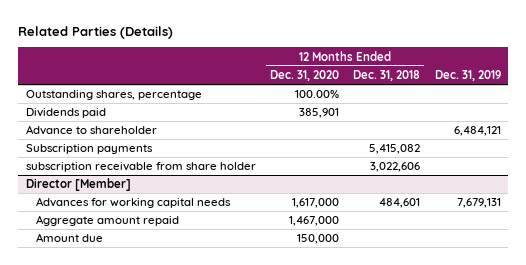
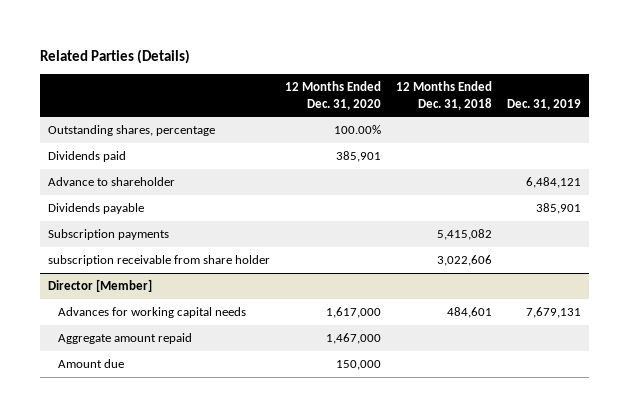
none -> [47,203,144,215] Dividends payable

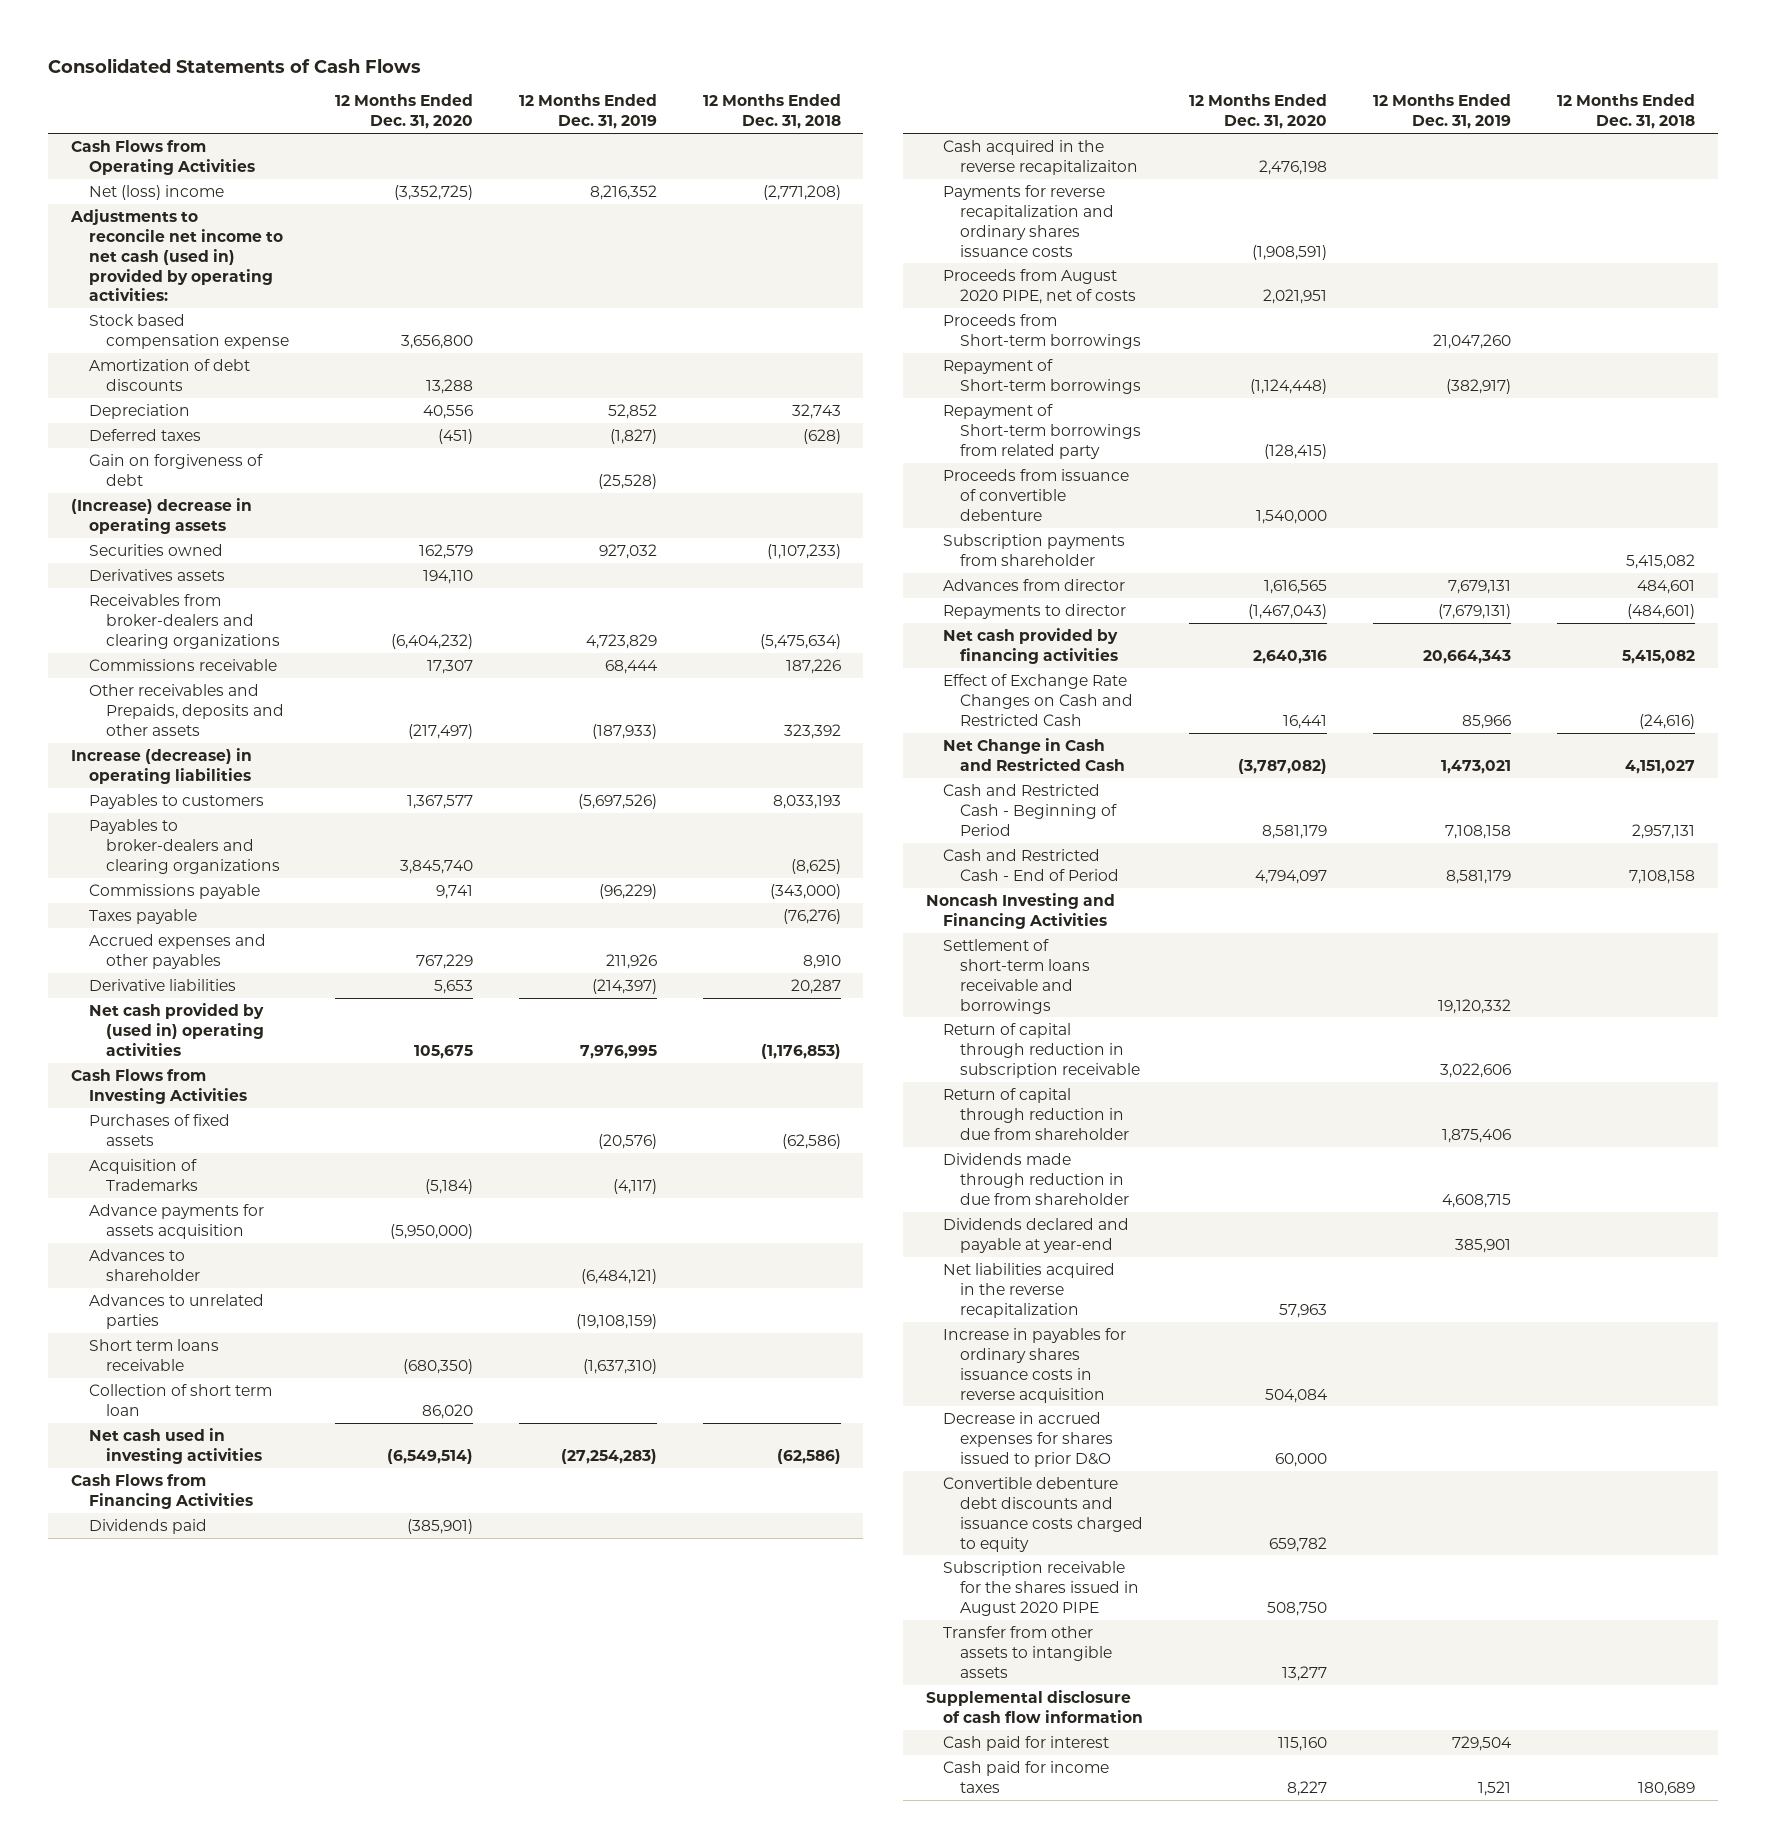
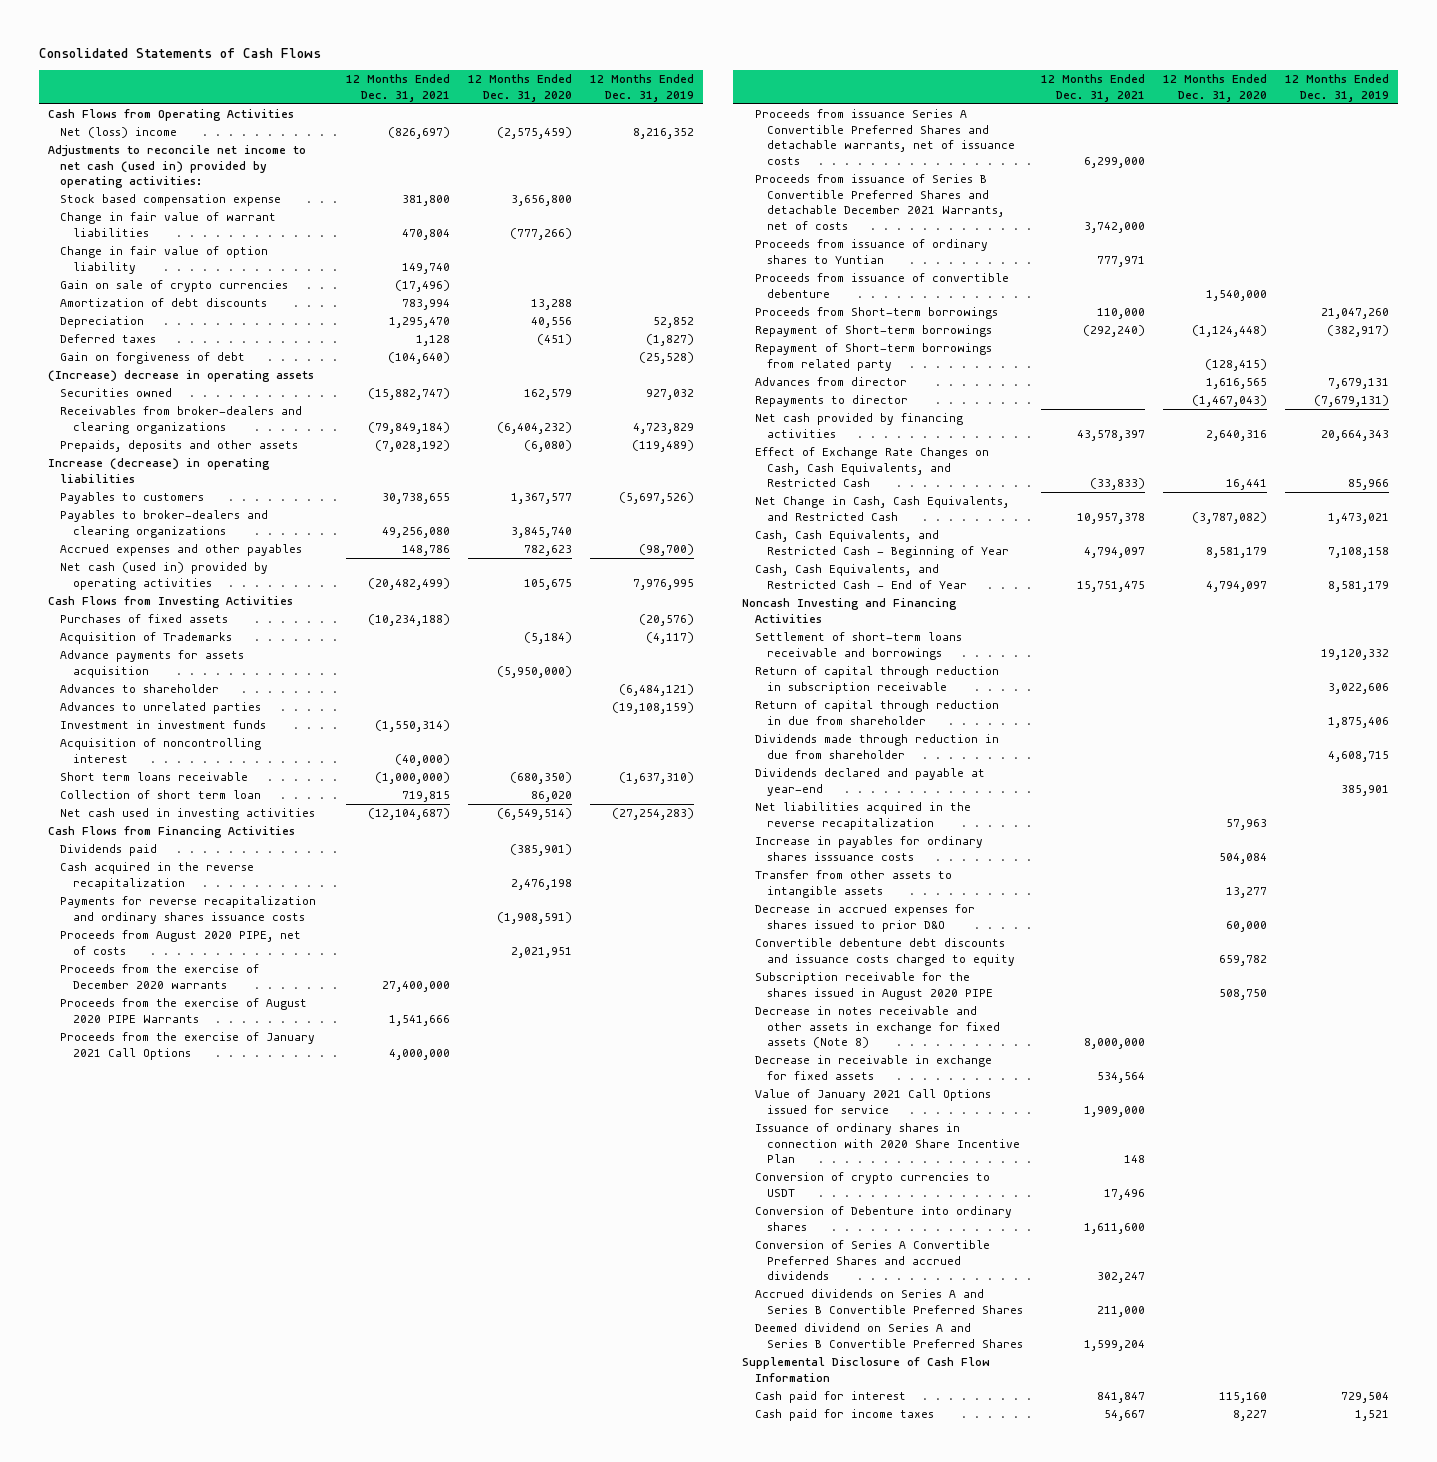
[702,94,841,130] 12 Months Ended Dec. 31, 2018 -> none
none -> [346,74,451,102] 12 Months Ended Dec. 31, 2021
[393,184,473,200] (3,352,725) -> [497,127,573,140] (2,575,459)
none -> [60,212,277,237] Change in fair value of warrant liabilities
none -> [60,246,269,274] Change in fair value of option liability
none -> [60,280,289,293] Gain on sale of crypto currencies
[88,568,225,581] Derivatives assets -> none
[88,658,277,671] Commissions receivable -> none
[88,683,284,736] Other receivables and Prepaids, deposits and other assets -> [60,440,299,453] Prepaids, deposits and other assets
[407,723,473,739] (217,497) -> [524,440,573,453] (6,080)
[591,723,657,739] (187,933) -> [632,440,695,453] (119,489)
[88,883,260,899] Commissions payable -> none
[88,908,197,924] Taxes payable -> none
[88,978,236,991] Derivative liabilities -> none
[415,953,473,969] 767,229 -> [524,545,573,557] 782,623
[605,953,657,969] 211,926 -> [639,544,695,557] (98,700)
[88,1002,264,1056] Net cash provided by (used in) operating activities -> [60,562,269,590] Net cash (used in) provided by operating activities
none -> [60,720,267,730] Investment in investment funds
none -> [60,738,262,763] Acquisition of noncontrolling interest
[942,139,1139,175] Cash acquired in the reverse recapitalizaiton -> [60,862,255,890] Cash acquired in the reverse recapitalization
none -> [60,964,260,989] Proceeds from the exercise of December 2020 warrants
none -> [60,998,308,1023] Proceeds from the exercise of August 2020 PIPE Warrants
none -> [60,1032,316,1060] Proceeds from the exercise of January 2021 Call Options
none -> [754,109,1016,165] Proceeds from issuance Series A Convertible Preferred Shares and detachable warrants, net of issuance costs
none -> [754,174,1005,230] Proceeds from issuance of Series B Convertible Preferred Shares and detachable December 2021 Warrants, net of costs
none -> [754,239,988,264] Proceeds from issuance of ordinary shares to Yuntian
[942,468,1129,521] Proceeds from issuance of convertible debenture -> [754,273,1009,298] Proceeds from issuance of convertible debenture
[942,533,1125,566] Subscription payments from shareholder -> none
[942,673,1134,726] Effect of Exchange Rate Changes on Cash and Restricted Cash -> [754,447,989,488] Effect of Exchange Rate Changes on Cash, Cash Equivalents, and Restricted Cash
[942,737,1126,771] Net Change in Cash and Restricted Cash -> [754,496,1009,521] Net Change in Cash, Cash Equivalents, and Restricted Cash
[942,783,1118,836] Cash and Restricted Cash - Beginning of Period -> [754,530,1010,558] Cash, Cash Equivalents, and Restricted Cash - Beginning of Year
[942,848,1120,881] Cash and Restricted Cash - End of Period -> [754,564,968,589] Cash, Cash Equivalents, and Restricted Cash - End of Year
[942,1327,1126,1403] Increase in payables for ordinary shares issuance costs in reverse acquisition -> [754,836,983,861] Increase in payables for ordinary shares isssuance costs
[942,1625,1113,1678] Transfer from other assets to intangible assets -> [754,870,952,898] Transfer from other assets to intangible assets
none -> [754,1006,1001,1049] Decrease in notes receivable and other assets in exchange for fixed assets (Note 8)
none -> [754,1055,992,1080] Decrease in receivable in exchange for fixed assets
none -> [754,1089,991,1114] Value of January 2021 Call Options issued for service
none -> [754,1123,1021,1164] Issuance of ordinary shares in connection with 2020 Share Incentive Plan
none -> [754,1172,990,1197] Conversion of crypto currencies to USDT
none -> [754,1206,1012,1231] Conversion of Debenture into ordinary shares
none -> [754,1240,990,1281] Conversion of Series A Convertible Preferred Shares and accrued dividends
none -> [754,1289,1024,1314] Accrued dividends on Series A and Series B Convertible Preferred Shares
none -> [754,1323,1024,1348] Deemed dividend on Series A and Series B Convertible Preferred Shares
[925,1689,1143,1723] Supplemental disclosure of cash flow information -> [742,1357,991,1382] Supplemental Disclosure of Cash Flow Information

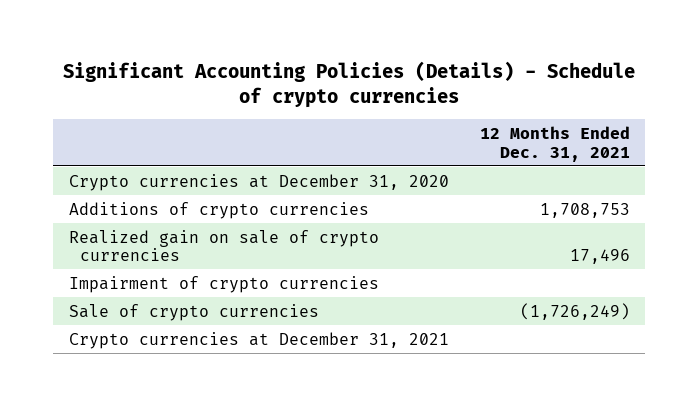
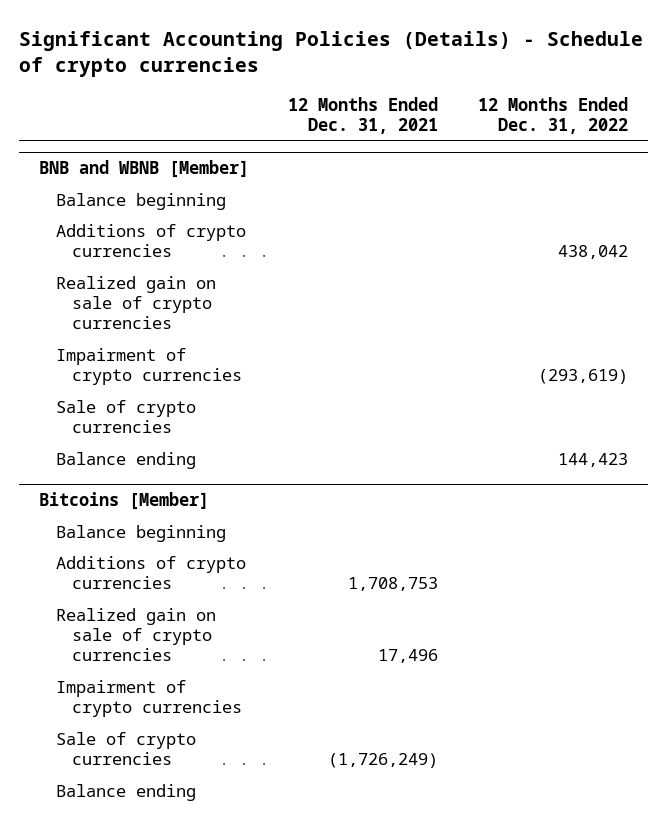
none -> [477,97,628,135] 12 Months Ended Dec. 31, 2022
none -> [38,159,249,178] BNB and WBNB [Member]
none -> [55,192,226,210] Balance beginning
none -> [55,223,246,258] Additions of crypto currencies
none -> [55,275,216,330] Realized gain on sale of crypto currencies
none -> [55,347,243,386] Impairment of crypto currencies
none -> [55,399,196,434] Sale of crypto currencies
none -> [55,451,196,469] Balance ending
none -> [38,491,209,510] Bitcoins [Member]
[68,173,449,191] Crypto currencies at December 31, 2020 -> [55,524,226,542] Balance beginning
[68,331,449,349] Crypto currencies at December 31, 2021 -> [55,783,196,801] Balance ending

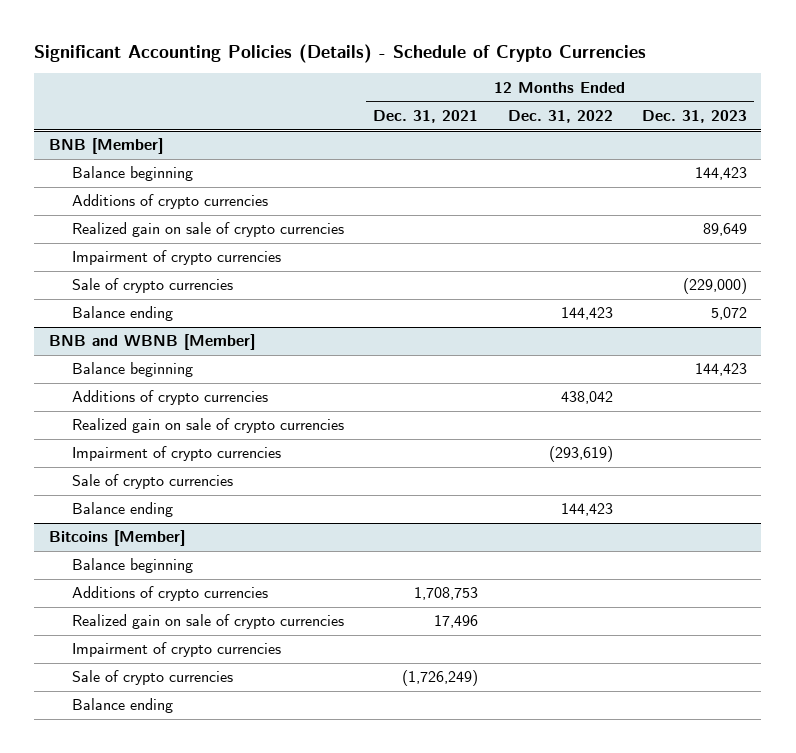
[19,30,644,78] Significant Accounting Policies (Details) - Schedule of crypto currencies -> [34,43,647,63] Significant Accounting Policies (Details) - Schedule of Crypto Currencies
none -> [641,110,747,124] Dec. 31, 2023
none -> [48,138,163,155] BNB [Member]
none -> [72,166,194,182] Balance beginning
none -> [72,194,269,210] Additions of crypto currencies
none -> [72,222,345,238] Realized gain on sale of crypto currencies
none -> [72,250,282,266] Impairment of crypto currencies
none -> [72,278,234,294] Sale of crypto currencies
none -> [72,306,174,322] Balance ending

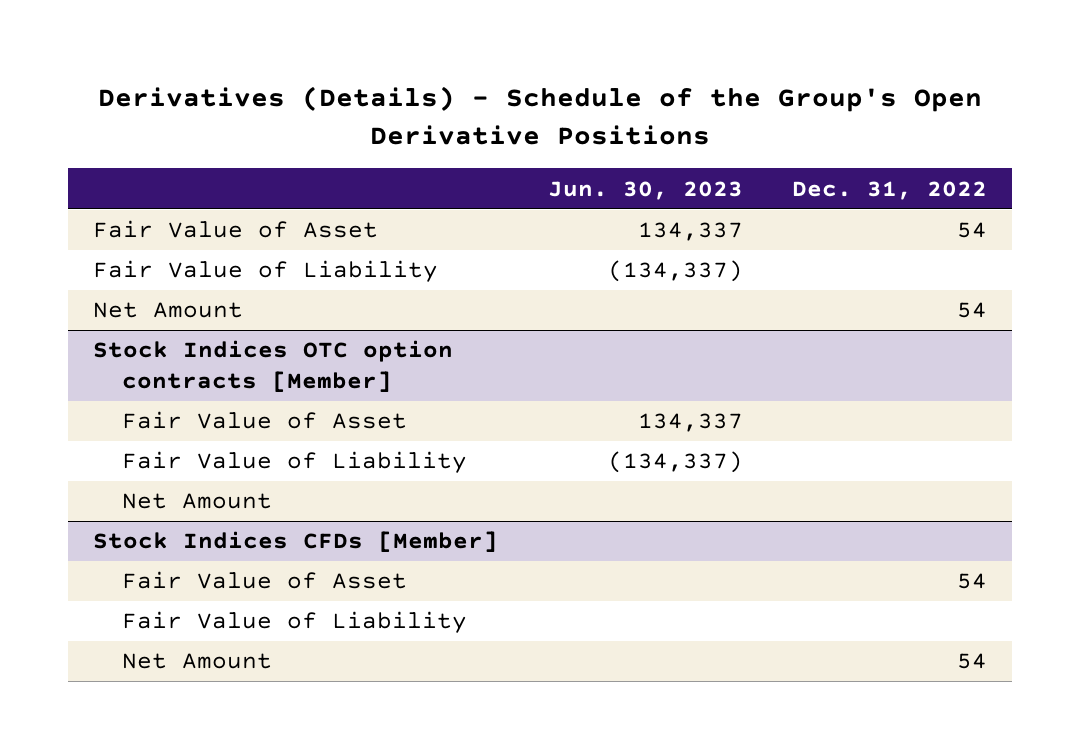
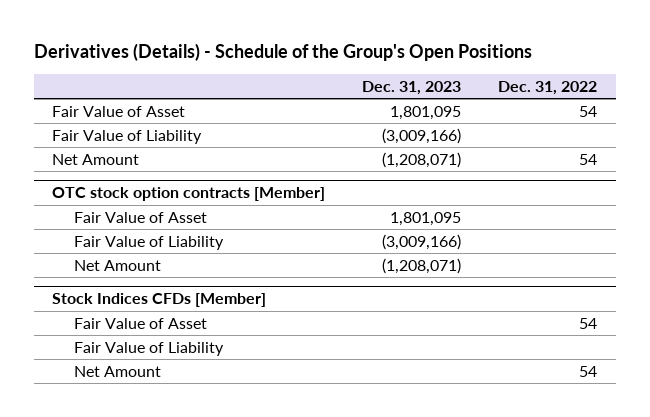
[98,85,983,145] Derivatives (Details) - Schedule of the Group's Open Derivative Positions -> [34,43,533,62] Derivatives (Details) - Schedule of the Group's Open Positions
[547,180,743,200] Jun. 30, 2023 -> none
none -> [362,80,462,95] Dec. 31, 2023
[92,340,453,392] Stock Indices OTC option contracts [Member] -> [52,187,326,202] OTC stock option contracts [Member]

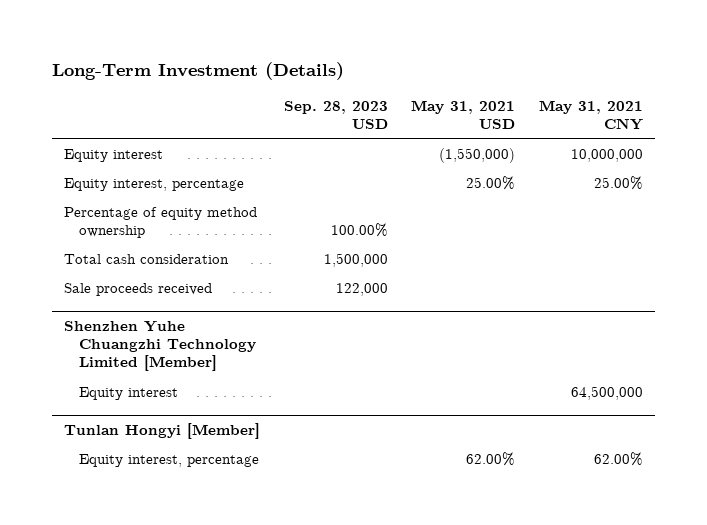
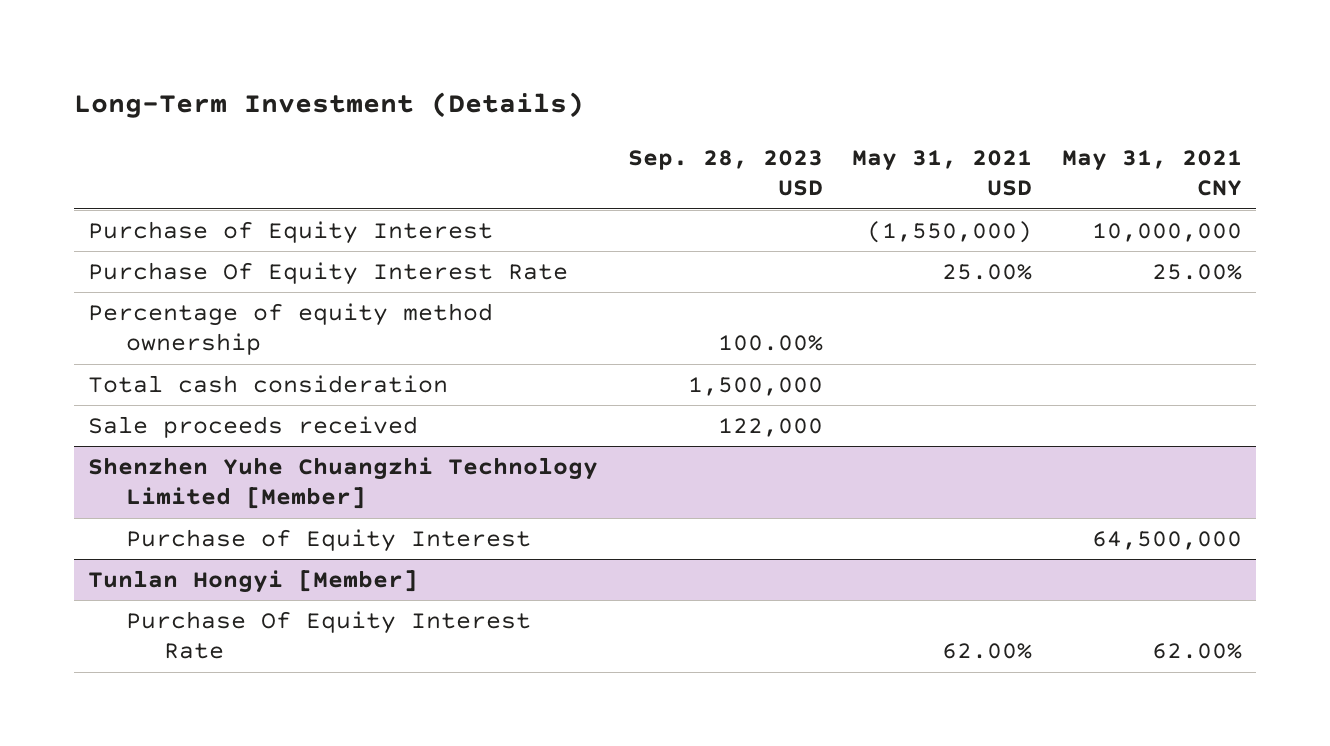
[64,148,164,162] Equity interest -> [88,220,494,244] Purchase of Equity Interest
[64,177,245,191] Equity interest, percentage -> [88,261,569,285] Purchase Of Equity Interest Rate
[78,386,178,400] Equity interest -> [126,528,532,552] Purchase of Equity Interest
[78,453,259,467] Equity interest, percentage -> [126,610,532,660] Purchase Of Equity Interest Rate

